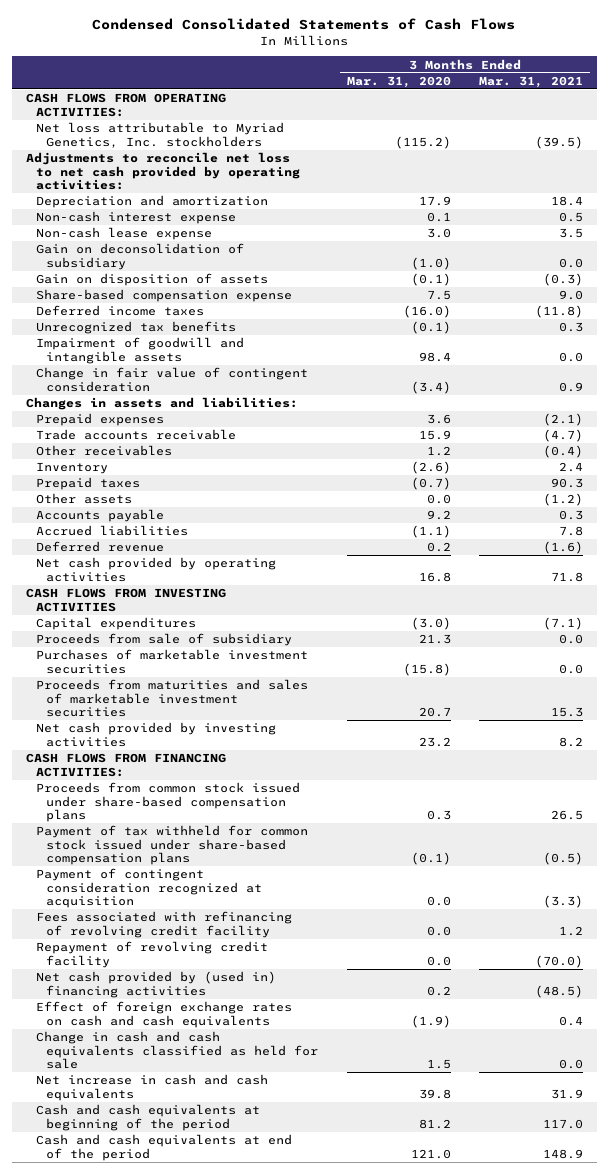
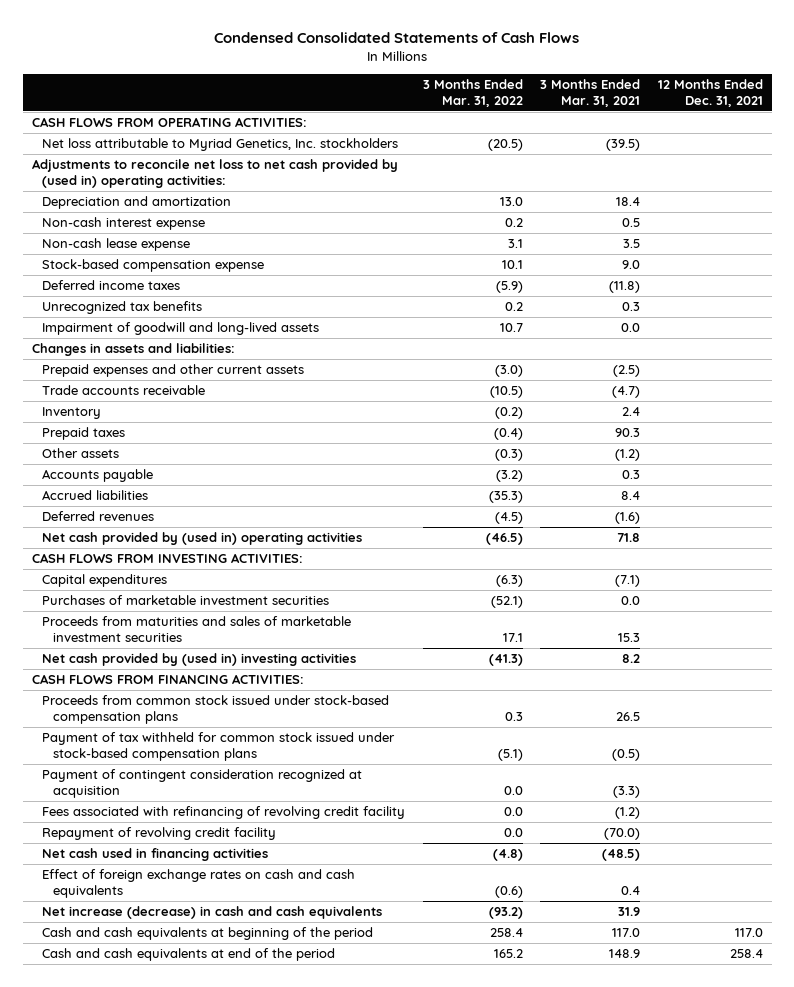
[346,75,451,88] Mar. 31, 2020 -> none
none -> [422,79,523,107] 3 Months Ended Mar. 31, 2022
none -> [657,79,763,107] 12 Months Ended Dec. 31, 2021
[25,152,301,190] Adjustments to reconcile net loss to net cash provided by operating activities: -> [31,159,398,188] Adjustments to reconcile net loss to net cash provided by (used in) operating activities:
[36,243,245,270] Gain on deconsolidation of subsidiary -> none
[36,273,269,287] Gain on disposition of assets -> none
[36,289,293,303] Share-based compensation expense -> [42,259,265,273] Stock-based compensation expense
[36,367,309,392] Change in fair value of contingent consideration -> none
[36,337,245,364] Impairment of goodwill and intangible assets -> [42,322,320,336] Impairment of goodwill and long-lived assets
[36,413,165,427] Prepaid expenses -> none
none -> [42,364,305,378] Prepaid expenses and other current assets
[36,445,173,457] Other receivables -> none
[559,526,584,537] 7.8 -> [621,491,641,501] 8.4
[36,541,165,553] Deferred revenue -> [42,511,155,522] Deferred revenues
[36,557,277,582] Net cash provided by operating activities -> [42,532,363,546] Net cash provided by (used in) operating activities
[25,588,226,612] CASH FLOWS FROM INVESTING ACTIVITIES -> [31,553,303,564] CASH FLOWS FROM INVESTING ACTIVITIES:
[36,633,293,647] Proceeds from sale of subsidiary -> none
[36,722,277,747] Net cash provided by investing activities -> [42,653,357,667] Net cash provided by (used in) investing activities
[36,782,301,822] Proceeds from common stock issued under share-based compensation plans -> [42,695,390,724] Proceeds from common stock issued under stock-based compensation plans
[36,825,309,865] Payment of tax withheld for common stock issued under share-based compensation plans -> [42,732,396,761] Payment of tax withheld for common stock issued under stock-based compensation plans
[559,925,584,936] 1.2 -> [615,807,641,820] (1.2)
[36,971,277,998] Net cash provided by (used in) financing activities -> [42,848,269,862] Net cash used in financing activities
[36,1031,319,1069] Change in cash and cash equivalents classified as held for sale -> none
[36,1074,269,1101] Net increase in cash and cash equivalents -> [42,906,383,920] Net increase (decrease) in cash and cash equivalents

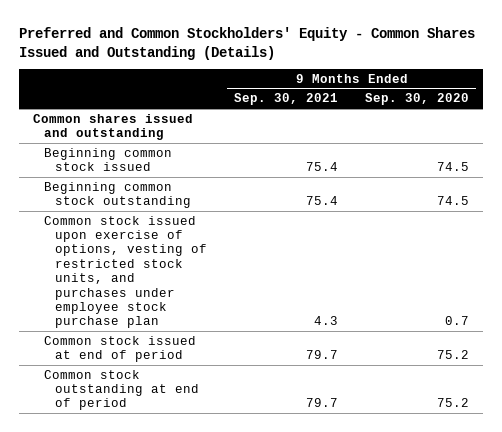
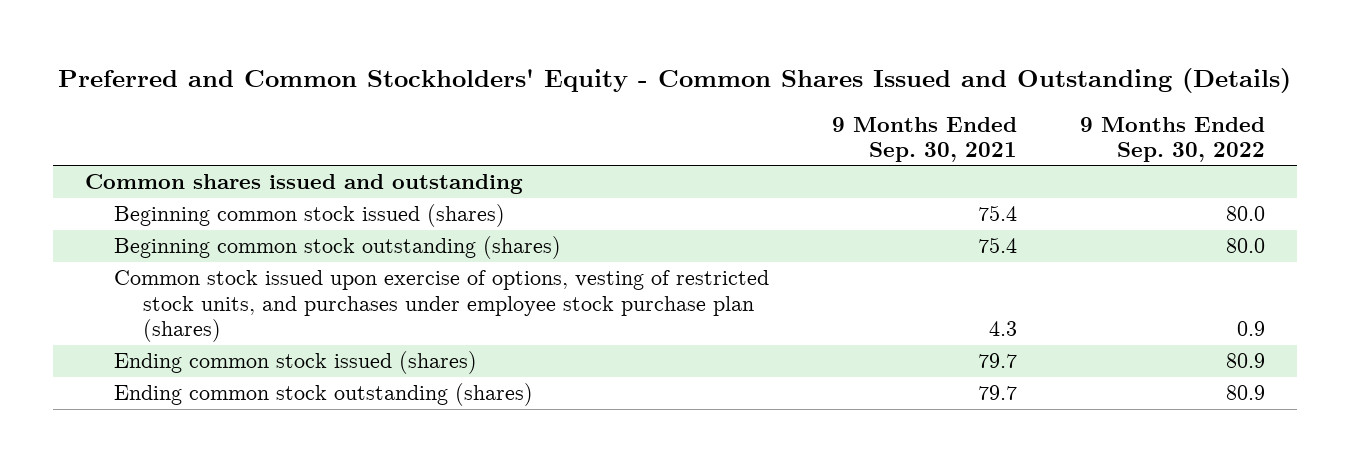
[365,93,470,106] Sep. 30, 2020 -> none
none -> [1080,116,1266,162] 9 Months Ended Sep. 30, 2022
[43,147,172,172] Beginning common stock issued -> [114,204,506,228] Beginning common stock issued (shares)
[43,181,191,209] Beginning common stock outstanding -> [114,236,562,260] Beginning common stock outstanding (shares)
[43,215,207,329] Common stock issued upon exercise of options, vesting of restricted stock units, and purchases under employee stock purchase plan -> [114,270,770,342] Common stock issued upon exercise of options, vesting of restricted stock units, and purchases under employee stock purchase plan (shares)
[43,335,196,363] Common stock issued at end of period -> [114,351,478,375] Ending common stock issued (shares)
[43,369,199,411] Common stock outstanding at end of period -> [114,383,534,407] Ending common stock outstanding (shares)

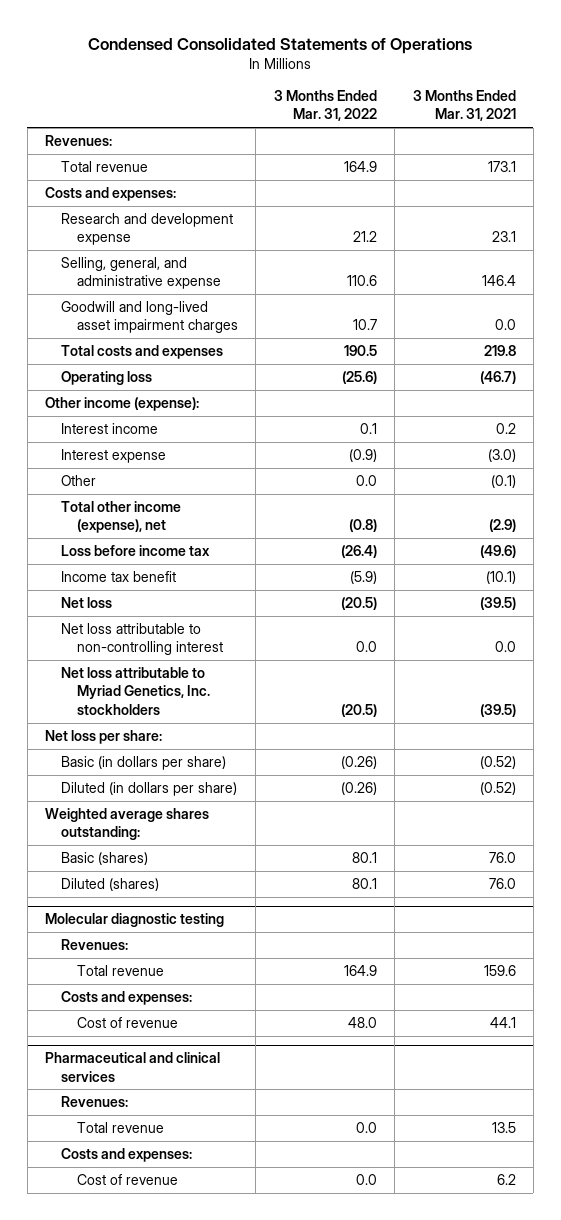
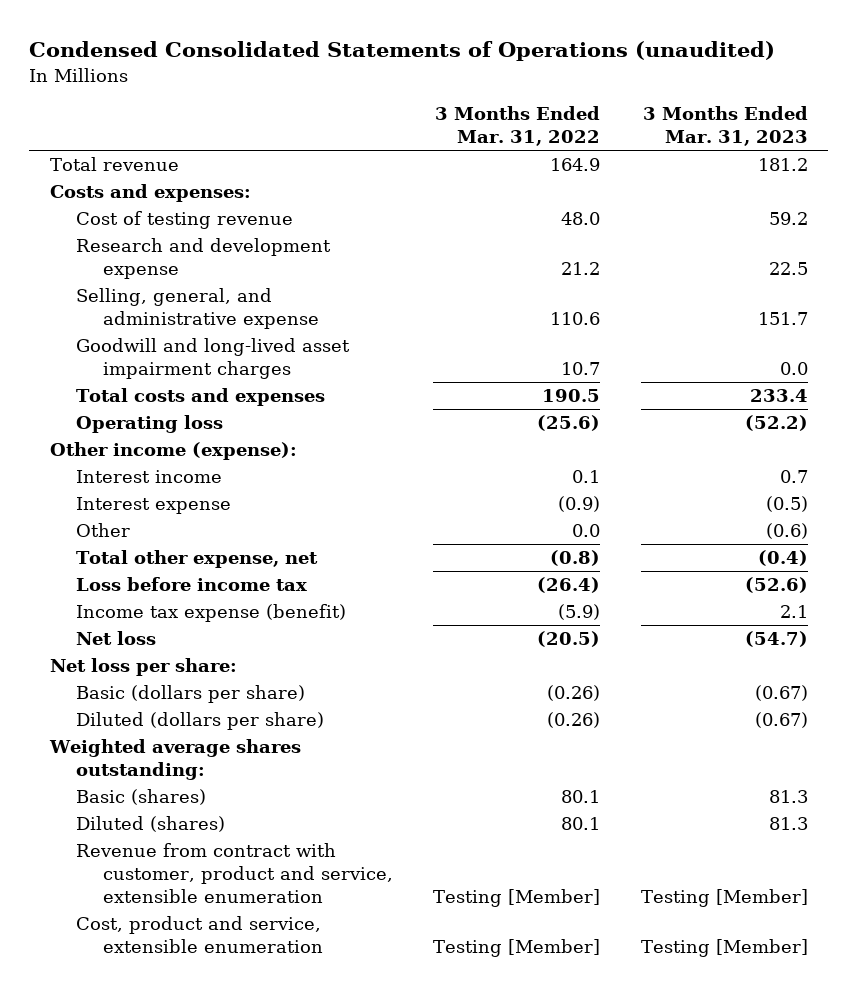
[88,37,473,54] Condensed Consolidated Statements of Operations -> [29,41,776,62] Condensed Consolidated Statements of Operations (unaudited)
[412,90,516,122] 3 Months Ended Mar. 31, 2021 -> none
none -> [642,106,808,146] 3 Months Ended Mar. 31, 2023
[45,135,113,147] Revenues: -> none
none -> [76,211,294,230] Cost of testing revenue
[61,501,182,534] Total other income (expense), net -> [76,550,319,569] Total other expense, net
[61,571,177,583] Income tax benefit -> [76,604,347,623] Income tax expense (benefit)
[61,623,223,656] Net loss attributable to non-controlling interest -> none
[61,667,210,715] Net loss attributable to Myriad Genetics, Inc. stockholders -> none
[61,756,227,771] Basic (in dollars per share) -> [76,685,306,704] Basic (dollars per share)
[61,782,238,797] Diluted (in dollars per share) -> [76,712,325,731] Diluted (dollars per share)
[45,913,225,928] Molecular diagnostic testing -> none
[61,939,129,951] Revenues: -> none
[76,965,164,977] Total revenue -> none
[61,991,193,1006] Costs and expenses: -> none
[76,1017,178,1029] Cost of revenue -> none
[45,1052,221,1082] Pharmaceutical and clinical services -> none
[61,1096,129,1108] Revenues: -> none
[76,1122,164,1134] Total revenue -> none
[61,1148,193,1163] Costs and expenses: -> none
[76,1174,178,1186] Cost of revenue -> none
none -> [76,843,393,903] Revenue from contract with customer, product and service, extensible enumeration
none -> [76,916,323,953] Cost, product and service, extensible enumeration

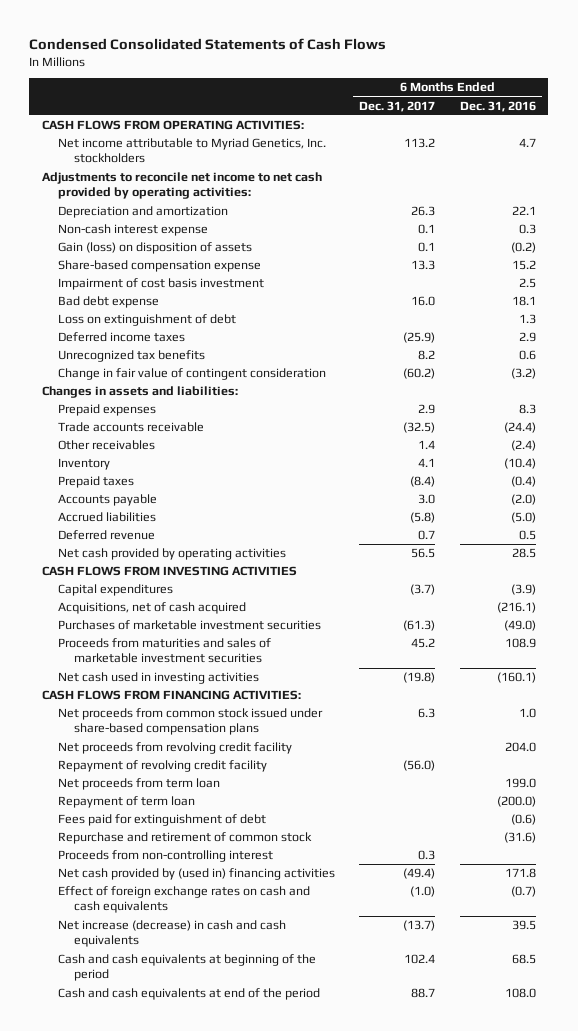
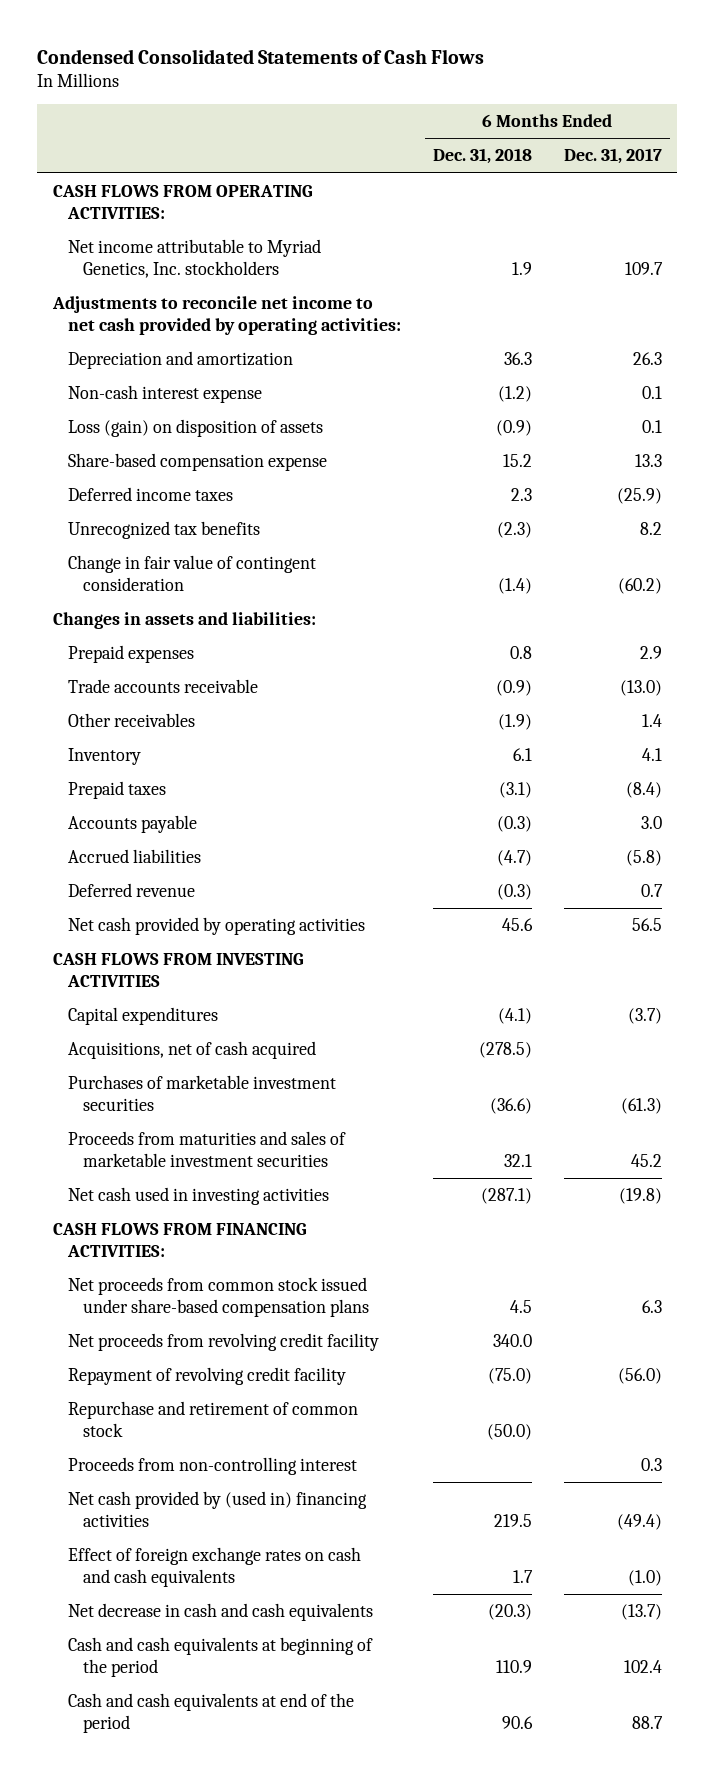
[459,100,536,112] Dec. 31, 2016 -> none
none -> [432,148,532,165] Dec. 31, 2018
[404,138,436,149] 113.2 -> [624,261,663,275] 109.7
[57,242,252,255] Gain (loss) on disposition of assets -> [68,418,324,437] Loss (gain) on disposition of assets
[57,278,264,291] Impairment of cost basis investment -> none
[57,296,159,309] Bad debt expense -> none
[57,314,236,327] Loss on extinguishment of debt -> none
[403,422,436,434] (32.5) -> [619,679,662,696] (13.0)
[57,778,220,791] Net proceeds from term loan -> none
[57,796,195,809] Repayment of term loan -> none
[57,814,266,827] Fees paid for extinguishment of debt -> none
[57,920,286,948] Net increase (decrease) in cash and cash equivalents -> [68,1602,374,1621] Net decrease in cash and cash equivalents

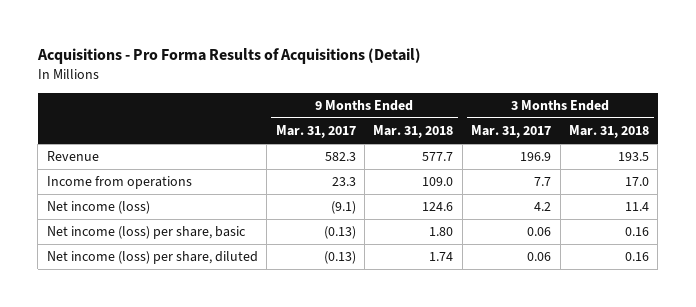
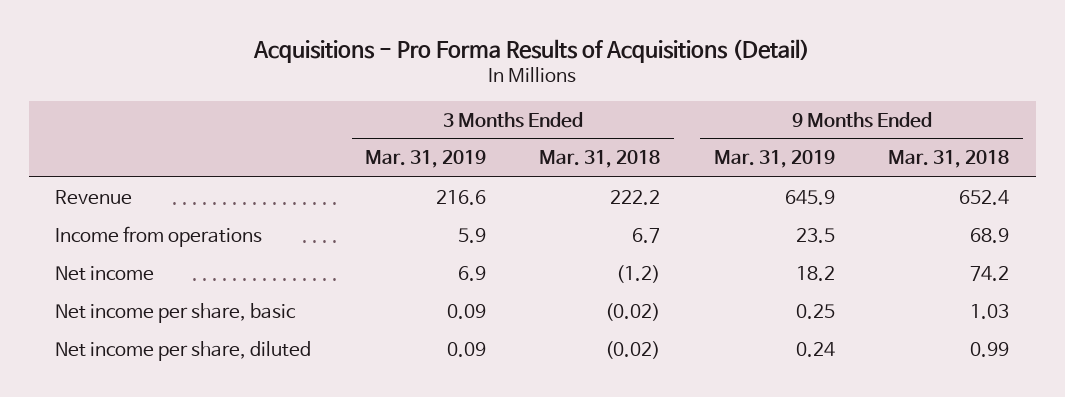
[275,125,356,139] Mar. 31, 2017 -> none
[471,125,552,139] Mar. 31, 2017 -> none
none -> [364,150,486,169] Mar. 31, 2019
none -> [713,150,835,169] Mar. 31, 2019
[422,152,454,162] 577.7 -> [959,189,1010,205] 652.4
[618,152,650,162] 193.5 -> [610,189,661,205] 222.2
[422,177,454,187] 109.0 -> [970,227,1010,243] 68.9
[625,177,650,187] 17.0 -> [632,227,661,243] 6.7
[46,201,150,215] Net income (loss) -> [55,265,155,281] Net income
[422,202,454,212] 124.6 -> [970,265,1010,281] 74.2
[625,202,650,212] 11.4 -> [616,264,661,283] (1.2)
[46,226,246,240] Net income (loss) per share, basic -> [55,302,297,323] Net income per share, basic
[429,227,454,237] 1.80 -> [970,303,1010,319] 1.03
[625,227,650,237] 0.16 -> [605,302,661,321] (0.02)
[46,251,258,265] Net income (loss) per share, diluted -> [55,340,312,361] Net income per share, diluted
[429,252,454,262] 1.74 -> [970,341,1010,357] 0.99
[625,252,650,262] 0.16 -> [605,340,661,359] (0.02)

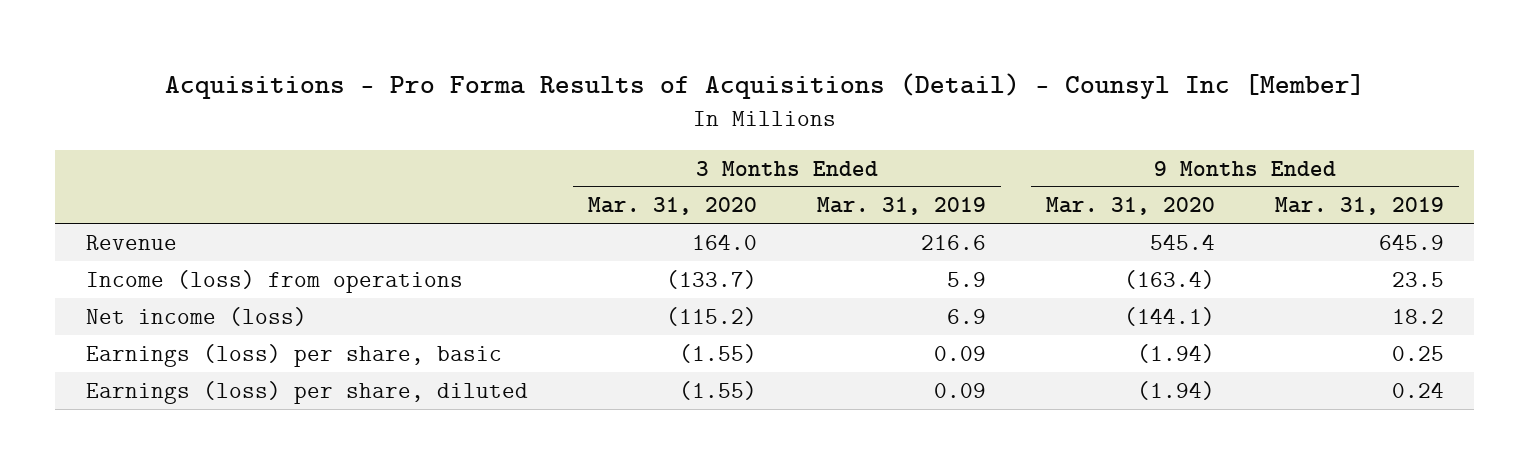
[253,39,811,64] Acquisitions - Pro Forma Results of Acquisitions (Detail) -> [164,73,1365,100] Acquisitions - Pro Forma Results of Acquisitions (Detail) - Counsyl Inc [Member]
[539,150,661,169] Mar. 31, 2018 -> none
[888,150,1010,169] Mar. 31, 2018 -> none
none -> [587,197,757,216] Mar. 31, 2020
none -> [1045,197,1215,216] Mar. 31, 2020
[55,225,263,247] Income from operations -> [85,269,463,293] Income (loss) from operations
[55,265,155,281] Net income -> [85,306,307,326] Net income (loss)
[55,302,297,323] Net income per share, basic -> [85,343,502,367] Earnings (loss) per share, basic
[55,340,312,361] Net income per share, diluted -> [85,380,528,404] Earnings (loss) per share, diluted

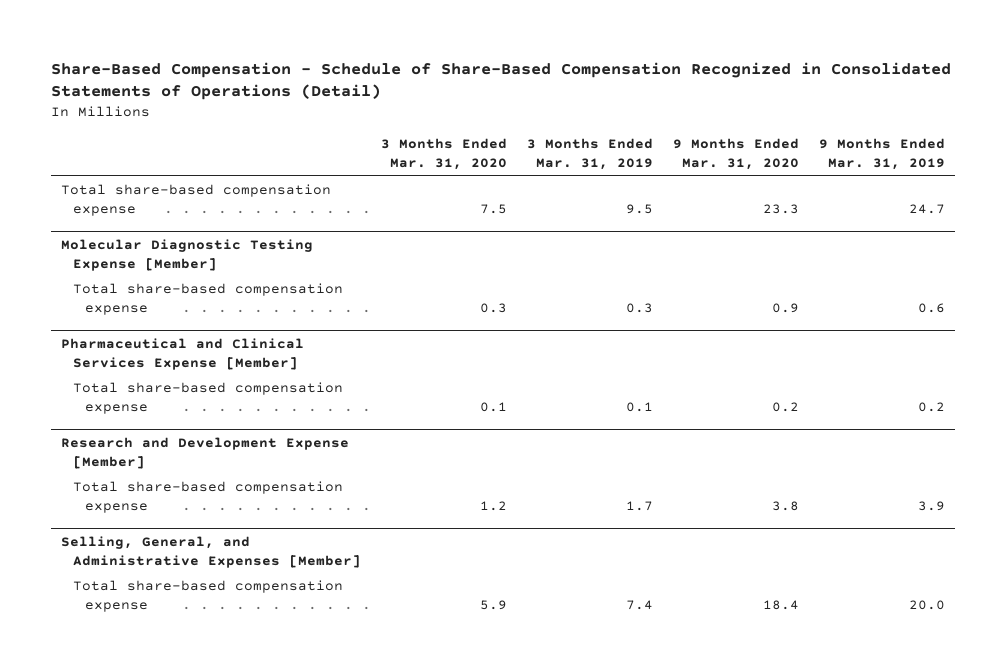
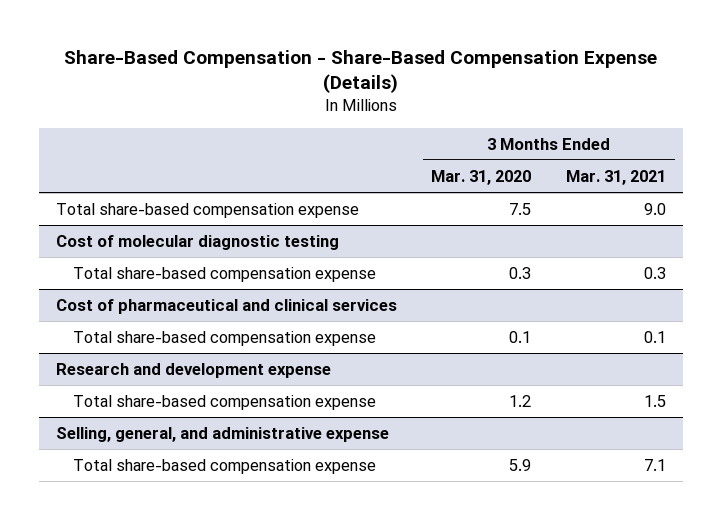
[50,61,951,101] Share-Based Compensation - Schedule of Share-Based Compensation Recognized in Consolidated Statements of Operations (Detail) -> [63,49,657,94] Share-Based Compensation - Share-Based Compensation Expense (Details)
[526,138,653,170] 3 Months Ended Mar. 31, 2019 -> none
[672,138,799,170] 9 Months Ended Mar. 31, 2020 -> none
[818,138,945,170] 9 Months Ended Mar. 31, 2019 -> none
none -> [566,169,667,185] Mar. 31, 2021
[60,238,313,271] Molecular Diagnostic Testing Expense [Member] -> [55,234,339,250] Cost of molecular diagnostic testing
[60,337,304,370] Pharmaceutical and Clinical Services Expense [Member] -> [55,298,397,314] Cost of pharmaceutical and clinical services
[60,436,349,469] Research and Development Expense [Member] -> [55,362,331,378] Research and development expense
[60,535,361,568] Selling, General, and Administrative Expenses [Member] -> [55,426,389,442] Selling, general, and administrative expense

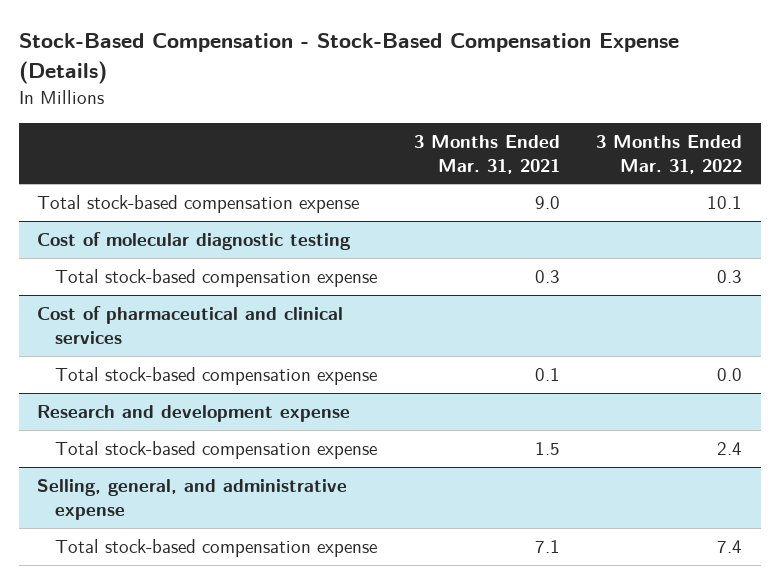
[63,49,657,94] Share-Based Compensation - Share-Based Compensation Expense (Details) -> [18,33,679,84] Stock-Based Compensation - Stock-Based Compensation Expense (Details)
[431,169,532,185] Mar. 31, 2020 -> none
none -> [596,134,743,174] 3 Months Ended Mar. 31, 2022
[55,202,359,218] Total share-based compensation expense -> [36,195,359,214] Total stock-based compensation expense
[73,266,377,282] Total share-based compensation expense -> [55,269,378,288] Total stock-based compensation expense
[73,330,377,346] Total share-based compensation expense -> [55,367,378,386] Total stock-based compensation expense
[73,394,377,410] Total share-based compensation expense -> [55,441,378,460] Total stock-based compensation expense
[73,458,377,474] Total share-based compensation expense -> [55,539,378,558] Total stock-based compensation expense

